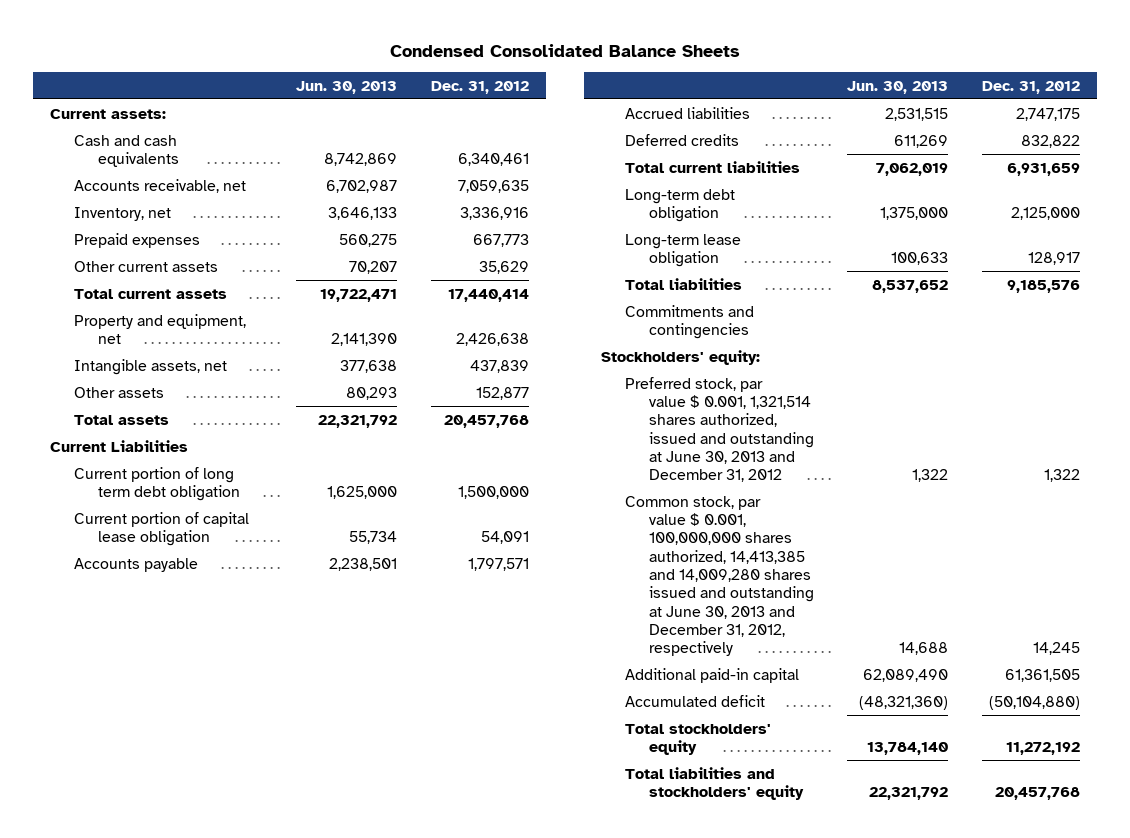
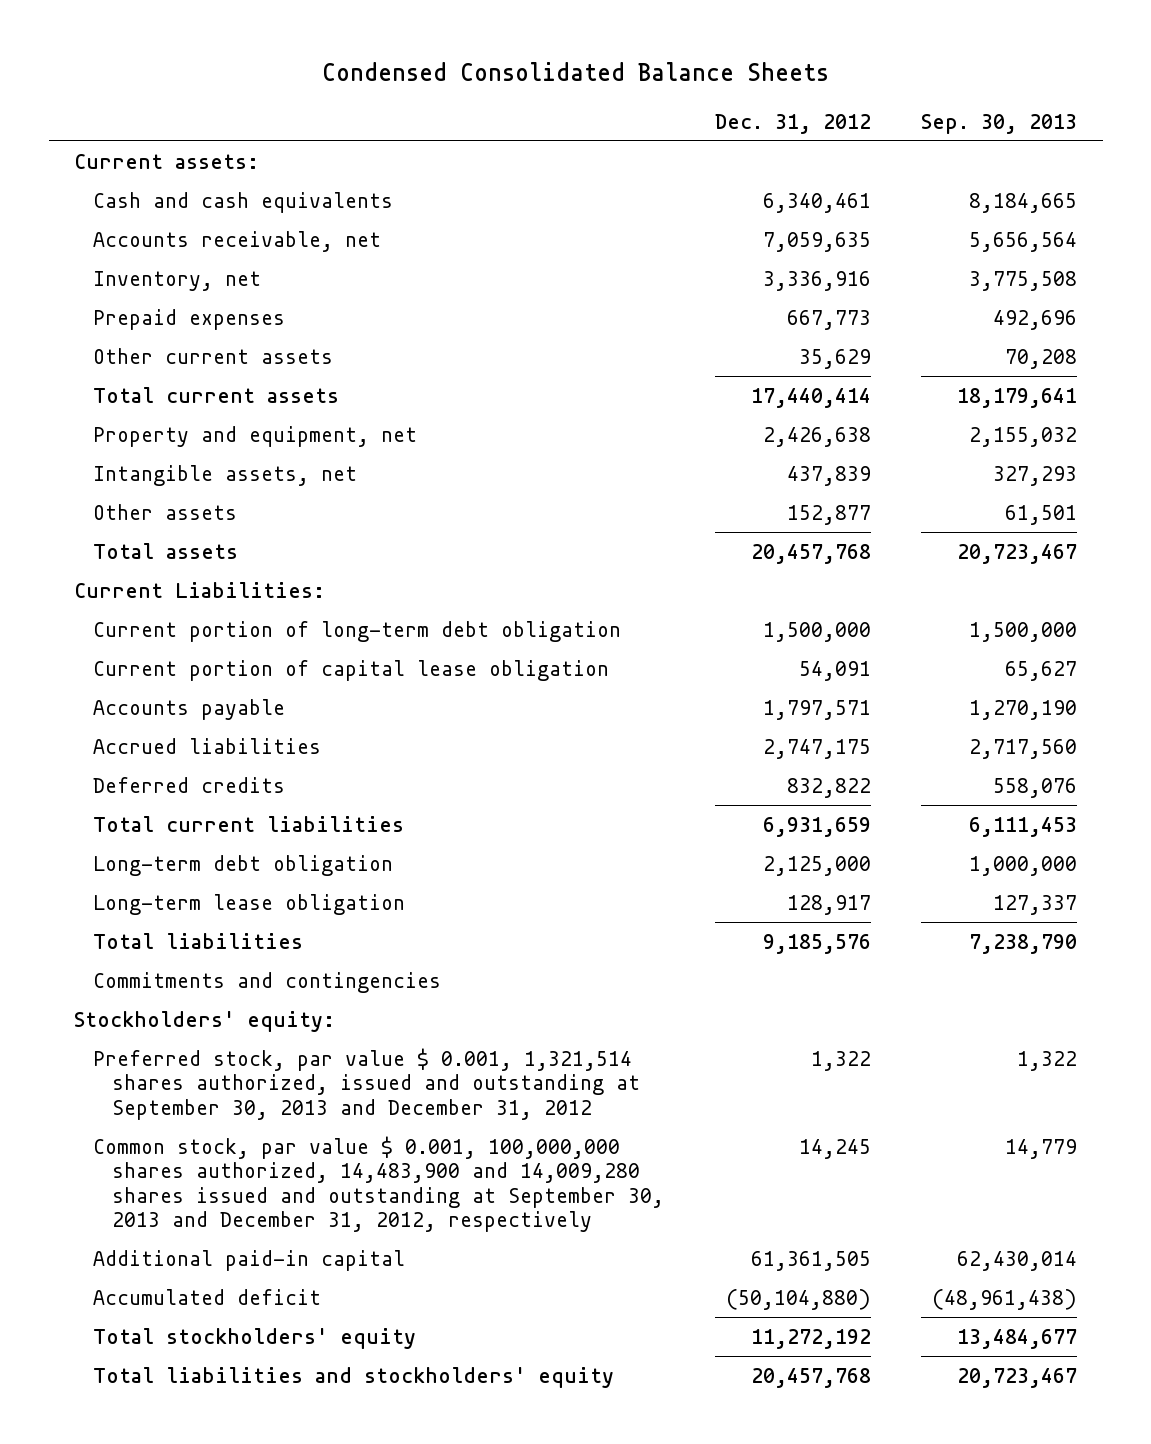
[296,80,398,94] Jun. 30, 2013 -> none
none -> [921,113,1078,134] Sep. 30, 2013
[49,439,188,452] Current Liabilities -> [73,581,325,598] Current Liabilities:
[73,466,240,501] Current portion of long term debt obligation -> [93,620,622,642] Current portion of long-term debt obligation
[624,376,814,483] Preferred stock, par value $ 0.001, 1,321,514 shares authorized, issued and outstanding at June 30, 2013 and December 31, 2012 -> [93,1047,641,1120] Preferred stock, par value $ 0.001, 1,321,514 shares authorized, issued and outstanding at September 30, 2013 and December 31, 2012
[624,495,814,657] Common stock, par value $ 0.001, 100,000,000 shares authorized, 14,413,385 and 14,009,280 shares issued and outstanding at June 30, 2013 and December 31, 2012, respectively -> [93,1135,665,1233] Common stock, par value $ 0.001, 100,000,000 shares authorized, 14,483,900 and 14,009,280 shares issued and outstanding at September 30, 2013 and December 31, 2012, respectively

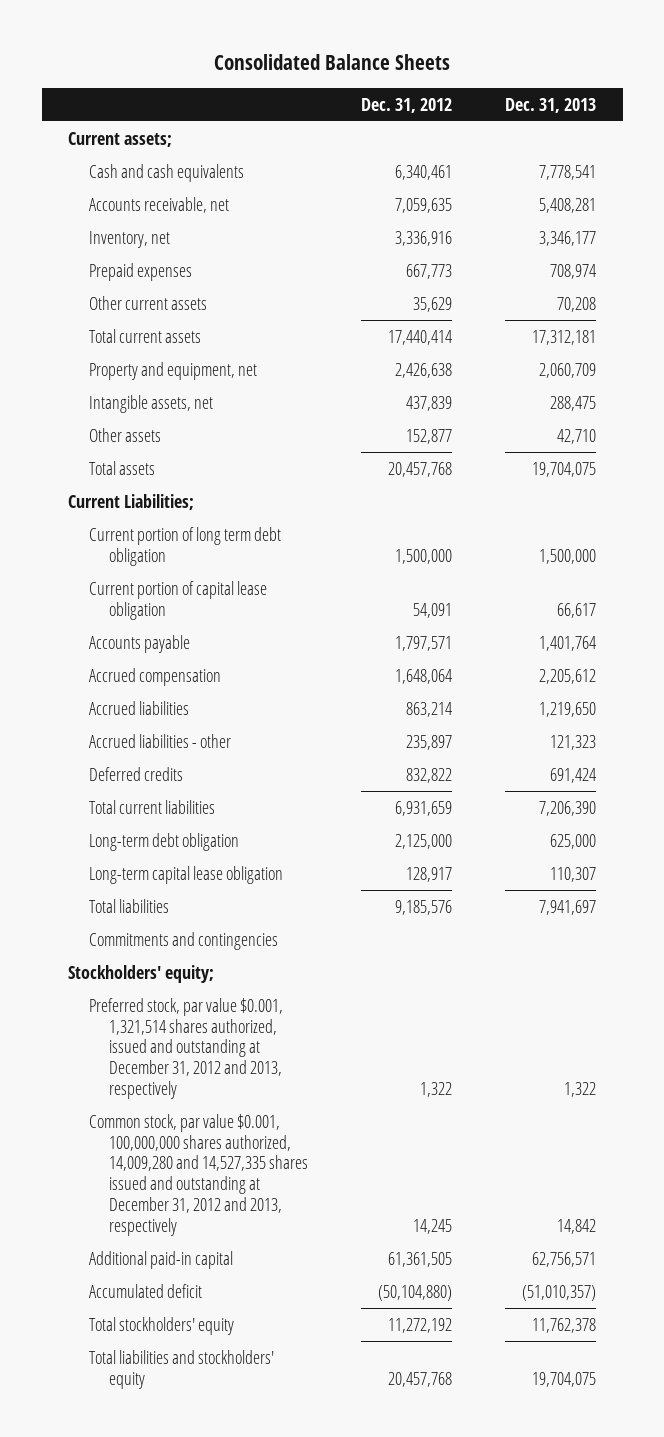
[321,62,829,82] Condensed Consolidated Balance Sheets -> [214,53,451,70] Consolidated Balance Sheets
[921,113,1078,134] Sep. 30, 2013 -> none
none -> [505,97,597,113] Dec. 31, 2013
[73,153,259,169] Current assets: -> [68,131,173,147] Current assets;
[73,581,325,598] Current Liabilities: -> [68,493,195,510] Current Liabilities;
[93,620,622,642] Current portion of long-term debt obligation -> [88,526,281,566] Current portion of long term debt obligation
none -> [88,667,221,686] Accrued compensation
[762,738,871,759] 2,747,175 -> [406,701,453,717] 863,214
none -> [88,733,231,748] Accrued liabilities - other
[93,893,406,915] Long-term lease obligation -> [88,865,283,884] Long-term capital lease obligation
[73,1010,335,1032] Stockholders' equity: -> [68,964,215,983] Stockholders' equity;
[93,1047,641,1120] Preferred stock, par value $ 0.001, 1,321,514 shares authorized, issued and outstanding at September 30, 2013 and December 31, 2012 -> [88,997,283,1099] Preferred stock, par value $0.001, 1,321,514 shares authorized, issued and outstanding at December 31, 2012 and 2013, respectively
[93,1135,665,1233] Common stock, par value $ 0.001, 100,000,000 shares authorized, 14,483,900 and 14,009,280 shares issued and outstanding at September 30, 2013 and December 31, 2012, respectively -> [88,1113,309,1236] Common stock, par value $0.001, 100,000,000 shares authorized, 14,009,280 and 14,527,335 shares issued and outstanding at December 31, 2012 and 2013, respectively

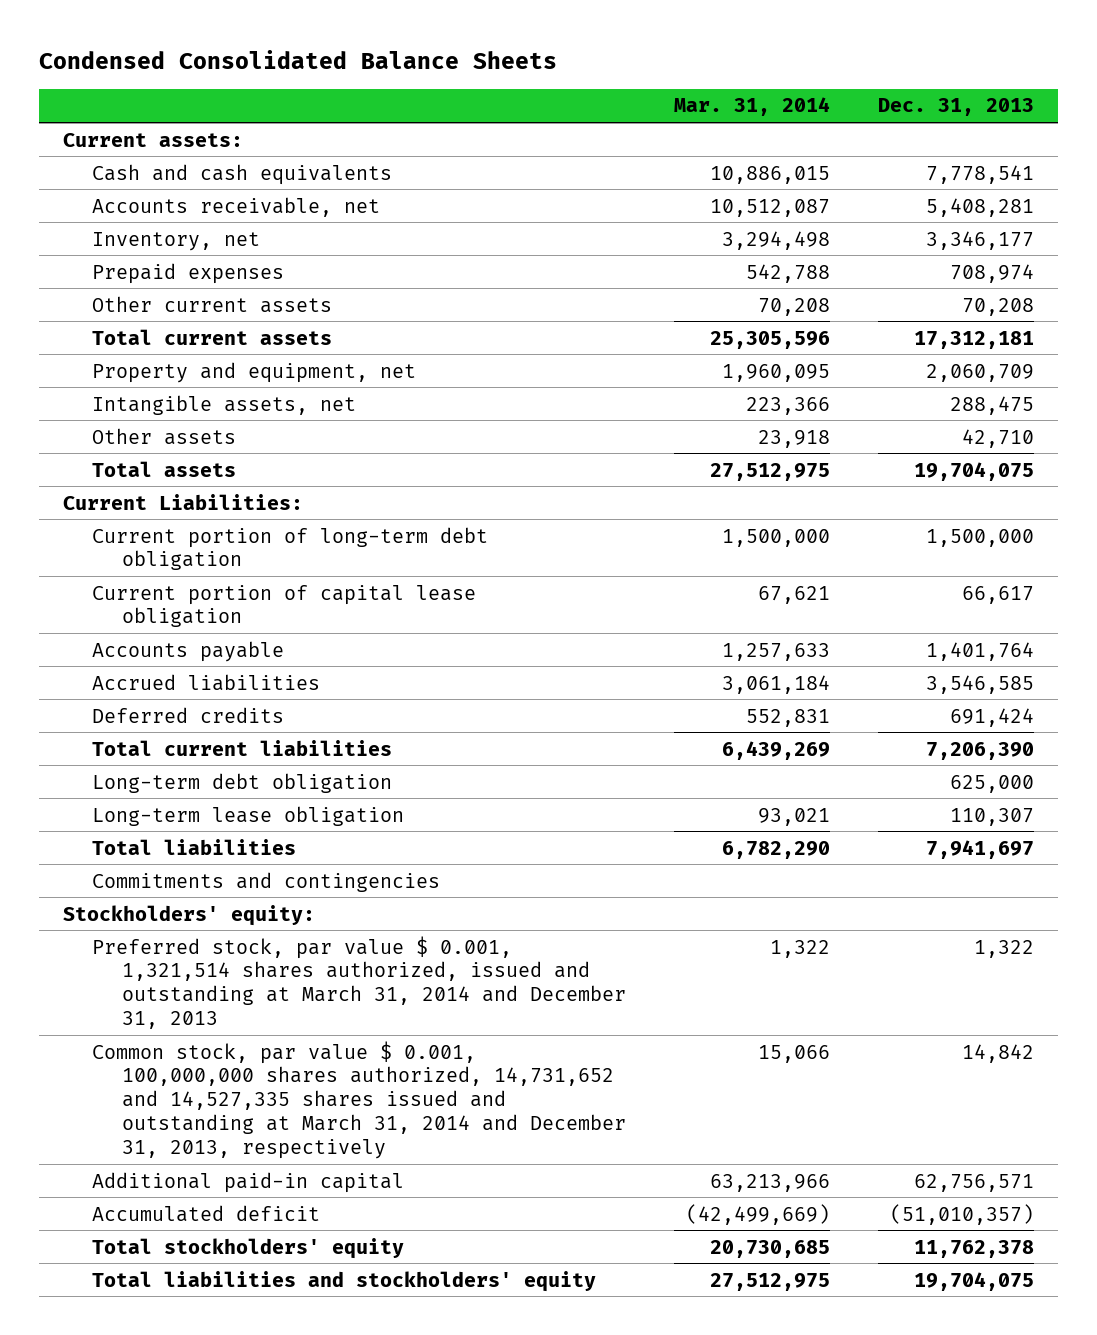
[214,53,451,70] Consolidated Balance Sheets -> [38,50,557,70] Condensed Consolidated Balance Sheets
[361,97,453,113] Dec. 31, 2012 -> none
none -> [673,97,830,117] Mar. 31, 2014
[68,131,173,147] Current assets; -> [62,132,243,147] Current assets:
[68,493,195,510] Current Liabilities; -> [62,493,303,510] Current Liabilities:
[88,526,281,566] Current portion of long term debt obligation -> [92,526,489,571] Current portion of long-term debt obligation
[88,667,221,686] Accrued compensation -> none
[88,733,231,748] Accrued liabilities - other -> none
[539,701,597,717] 1,219,650 -> [926,674,1035,694] 3,546,585
[88,865,283,884] Long-term capital lease obligation -> [92,805,405,826] Long-term lease obligation
[68,964,215,983] Stockholders' equity; -> [62,904,315,926] Stockholders' equity:
[88,997,283,1099] Preferred stock, par value $0.001, 1,321,514 shares authorized, issued and outstanding at December 31, 2012 and 2013, respectively -> [92,935,626,1029] Preferred stock, par value $ 0.001, 1,321,514 shares authorized, issued and outstanding at March 31, 2014 and December 31, 2013
[88,1113,309,1236] Common stock, par value $0.001, 100,000,000 shares authorized, 14,009,280 and 14,527,335 shares issued and outstanding at December 31, 2012 and 2013, respectively -> [92,1040,626,1159] Common stock, par value $ 0.001, 100,000,000 shares authorized, 14,731,652 and 14,527,335 shares issued and outstanding at March 31, 2014 and December 31, 2013, respectively

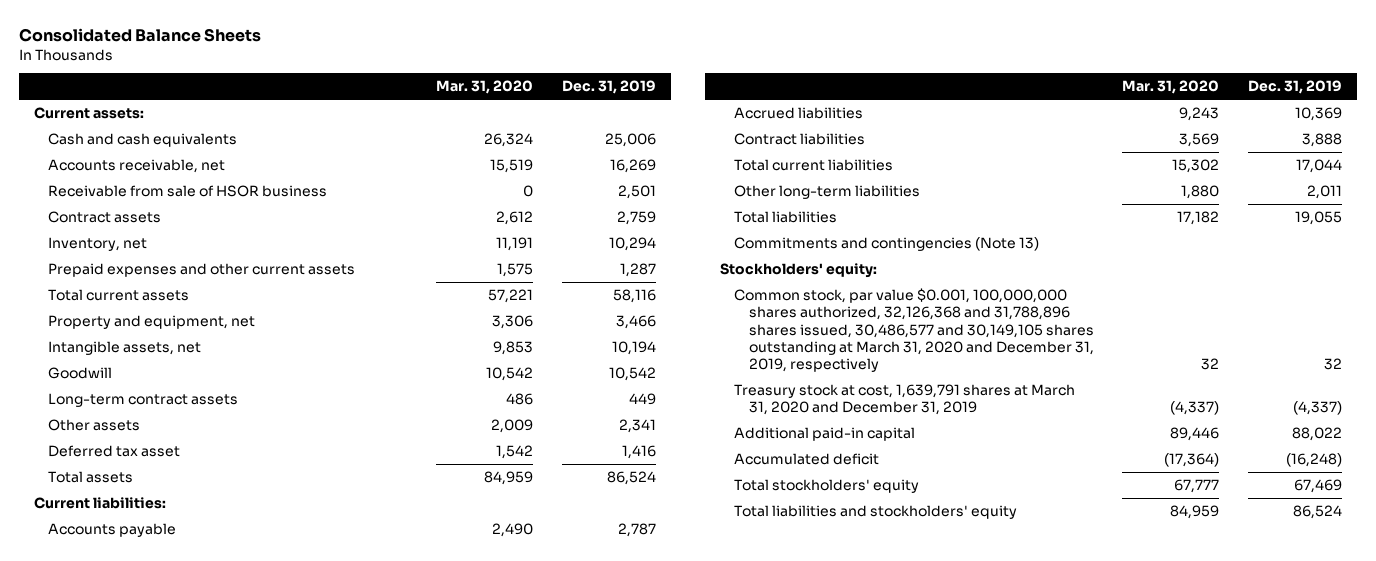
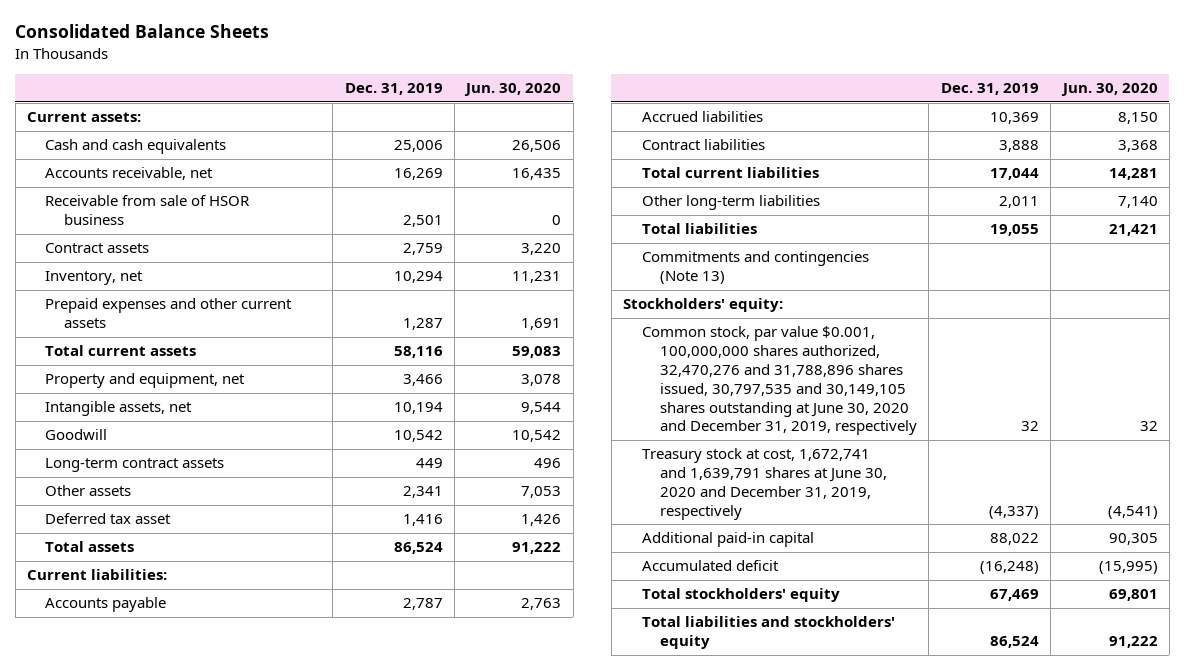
[436,80,534,95] Mar. 31, 2020 -> none
none -> [464,83,562,97] Jun. 30, 2020
[734,288,1094,373] Common stock, par value $0.001, 100,000,000 shares authorized, 32,126,368 and 31,788,896 shares issued, 30,486,577 and 30,149,105 shares outstanding at March 31, 2020 and December 31, 2019, respectively -> [641,326,918,436] Common stock, par value $0.001, 100,000,000 shares authorized, 32,470,276 and 31,788,896 shares issued, 30,797,535 and 30,149,105 shares outstanding at June 30, 2020 and December 31, 2019, respectively
[734,384,1076,416] Treasury stock at cost, 1,639,791 shares at March 31, 2020 and December 31, 2019 -> [641,448,888,520] Treasury stock at cost, 1,672,741 and 1,639,791 shares at June 30, 2020 and December 31, 2019, respectively

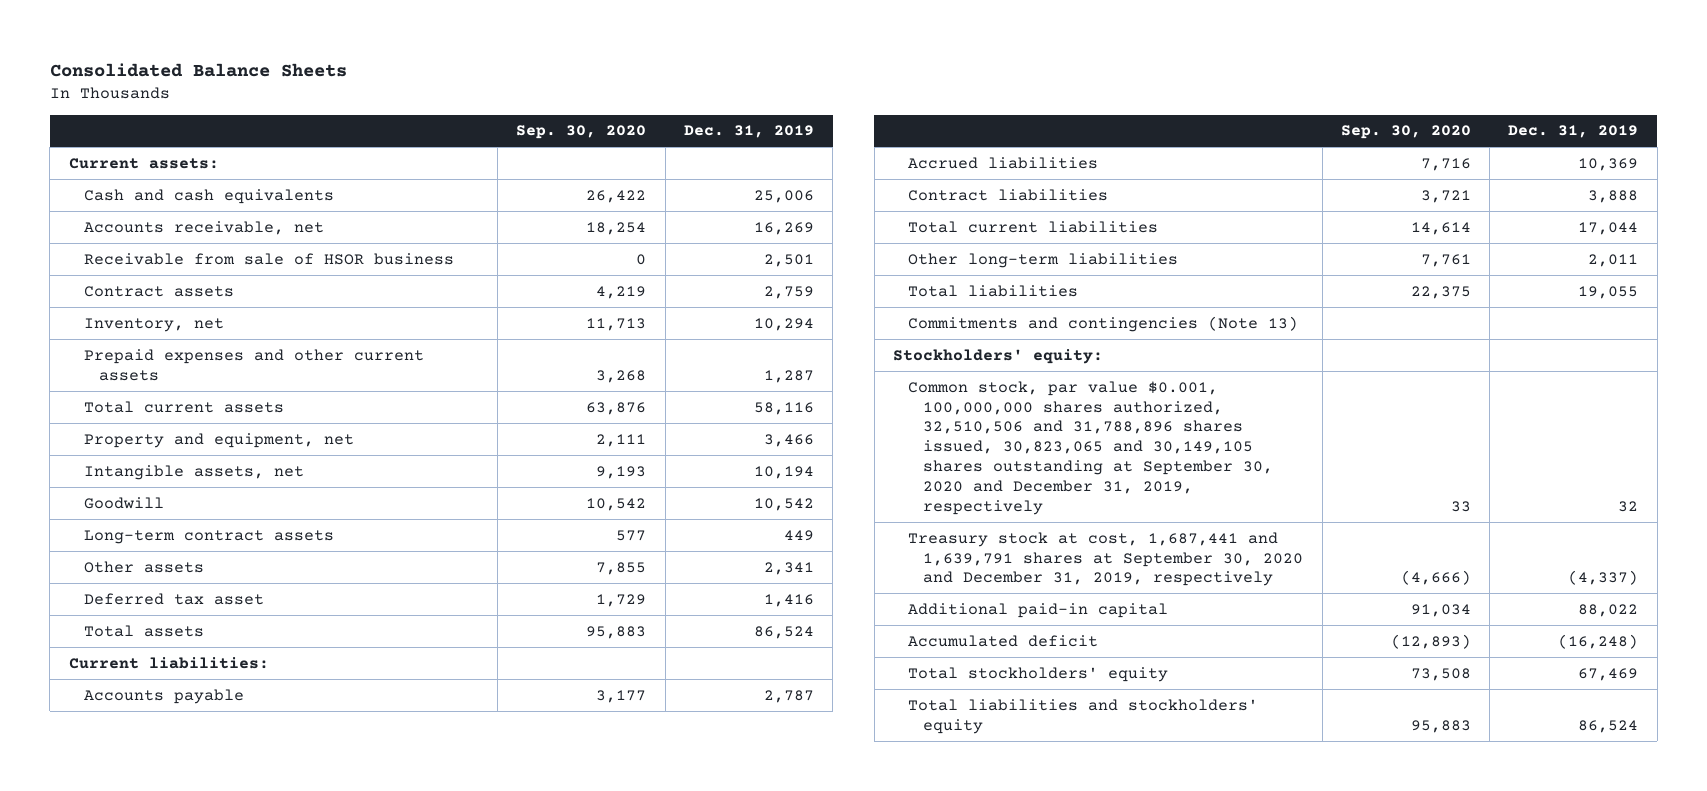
[464,83,562,97] Jun. 30, 2020 -> none
none -> [516,125,647,140] Sep. 30, 2020
[641,326,918,436] Common stock, par value $0.001, 100,000,000 shares authorized, 32,470,276 and 31,788,896 shares issued, 30,797,535 and 30,149,105 shares outstanding at June 30, 2020 and December 31, 2019, respectively -> [908,380,1274,516] Common stock, par value $0.001, 100,000,000 shares authorized, 32,510,506 and 31,788,896 shares issued, 30,823,065 and 30,149,105 shares outstanding at September 30, 2020 and December 31, 2019, respectively
[641,448,888,520] Treasury stock at cost, 1,672,741 and 1,639,791 shares at June 30, 2020 and December 31, 2019, respectively -> [908,531,1304,587] Treasury stock at cost, 1,687,441 and 1,639,791 shares at September 30, 2020 and December 31, 2019, respectively

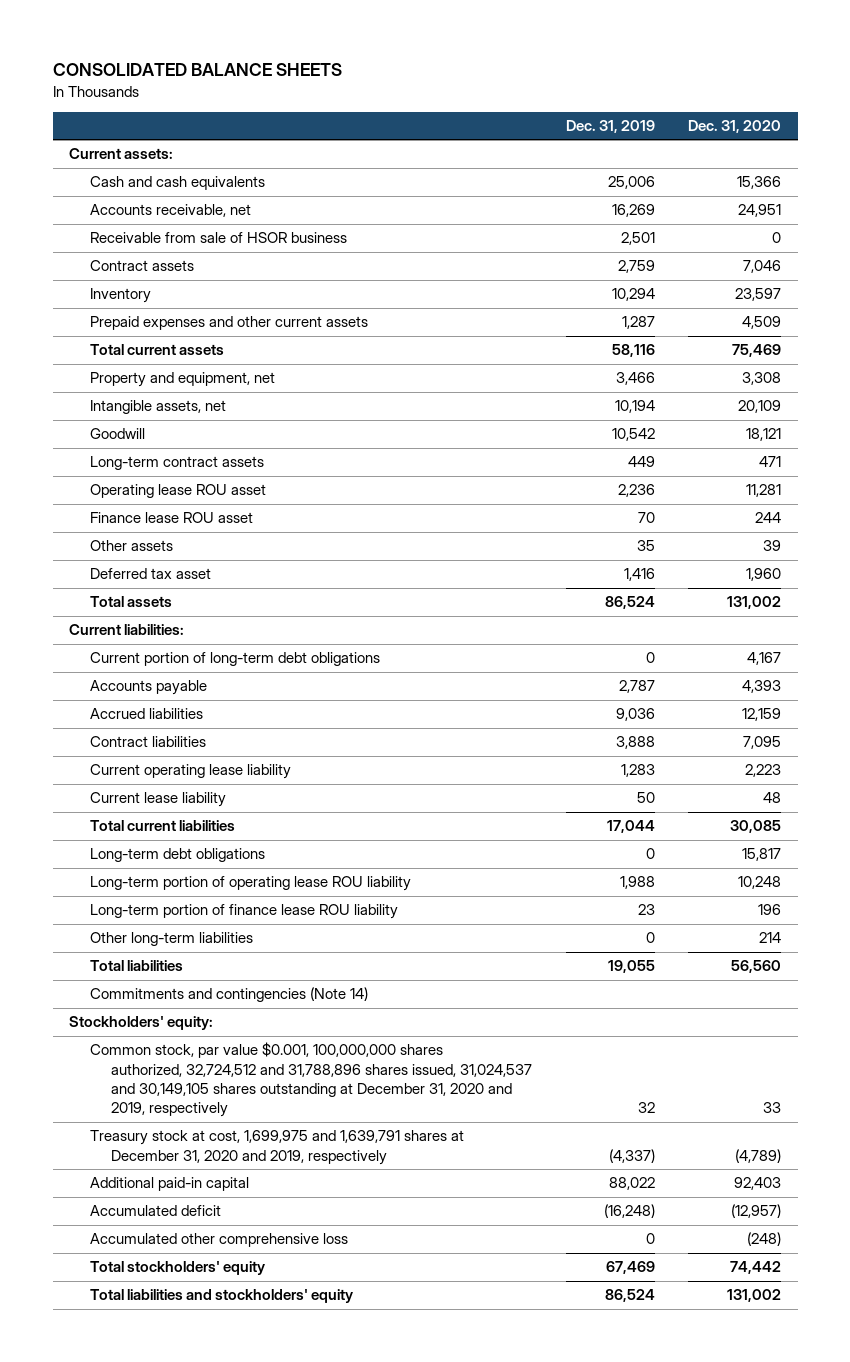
[49,62,347,77] Consolidated Balance Sheets -> [52,63,342,77] CONSOLIDATED BALANCE SHEETS
[516,125,647,140] Sep. 30, 2020 -> none
none -> [687,120,781,134] Dec. 31, 2020
[83,317,224,332] Inventory, net -> [90,288,152,304] Inventory
none -> [90,484,267,499] Operating lease ROU asset
none -> [90,512,254,524] Finance lease ROU asset
[763,561,814,575] 2,341 -> [636,540,655,552] 35
none -> [90,652,381,667] Current portion of long-term debt obligations
[1578,157,1639,171] 10,369 -> [615,708,655,722] 9,036
none -> [90,764,292,780] Current operating lease liability
none -> [90,792,227,808] Current lease liability
none -> [90,848,266,863] Long-term debt obligations
none -> [90,876,412,892] Long-term portion of operating lease ROU liability
none -> [90,904,399,920] Long-term portion of finance lease ROU liability
[1588,253,1639,267] 2,011 -> [645,932,655,944] 0
[908,315,1299,332] Commitments and contingencies (Note 13) -> [90,987,369,1003] Commitments and contingencies (Note 14)
[908,380,1274,516] Common stock, par value $0.001, 100,000,000 shares authorized, 32,510,506 and 31,788,896 shares issued, 30,823,065 and 30,149,105 shares outstanding at September 30, 2020 and December 31, 2019, respectively -> [90,1042,533,1118] Common stock, par value $0.001, 100,000,000 shares authorized, 32,724,512 and 31,788,896 shares issued, 31,024,537 and 30,149,105 shares outstanding at December 31, 2020 and 2019, respectively
[908,531,1304,587] Treasury stock at cost, 1,687,441 and 1,639,791 shares at September 30, 2020 and December 31, 2019, respectively -> [90,1130,465,1165] Treasury stock at cost, 1,699,975 and 1,639,791 shares at December 31, 2020 and 2019, respectively
none -> [90,1233,349,1248] Accumulated other comprehensive loss

